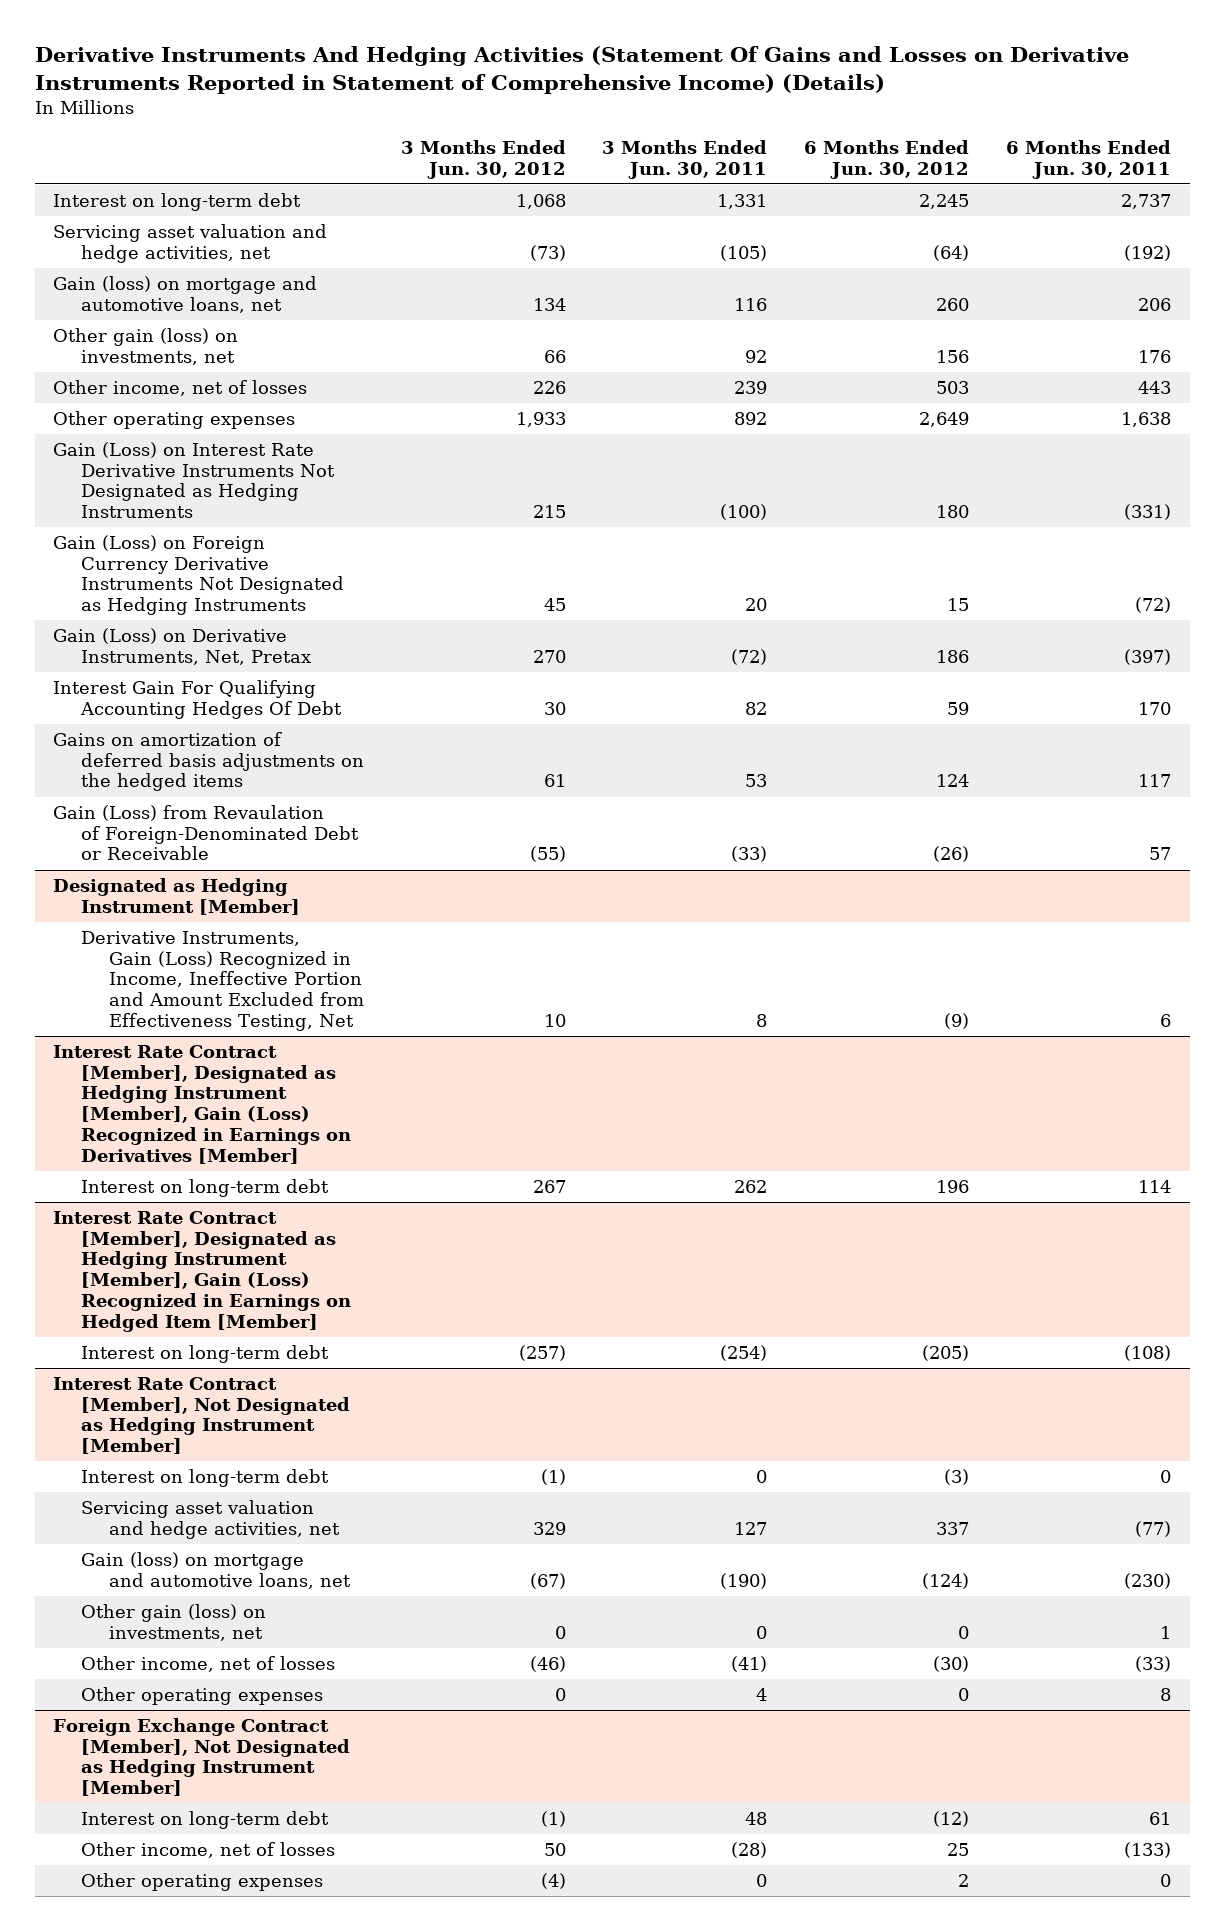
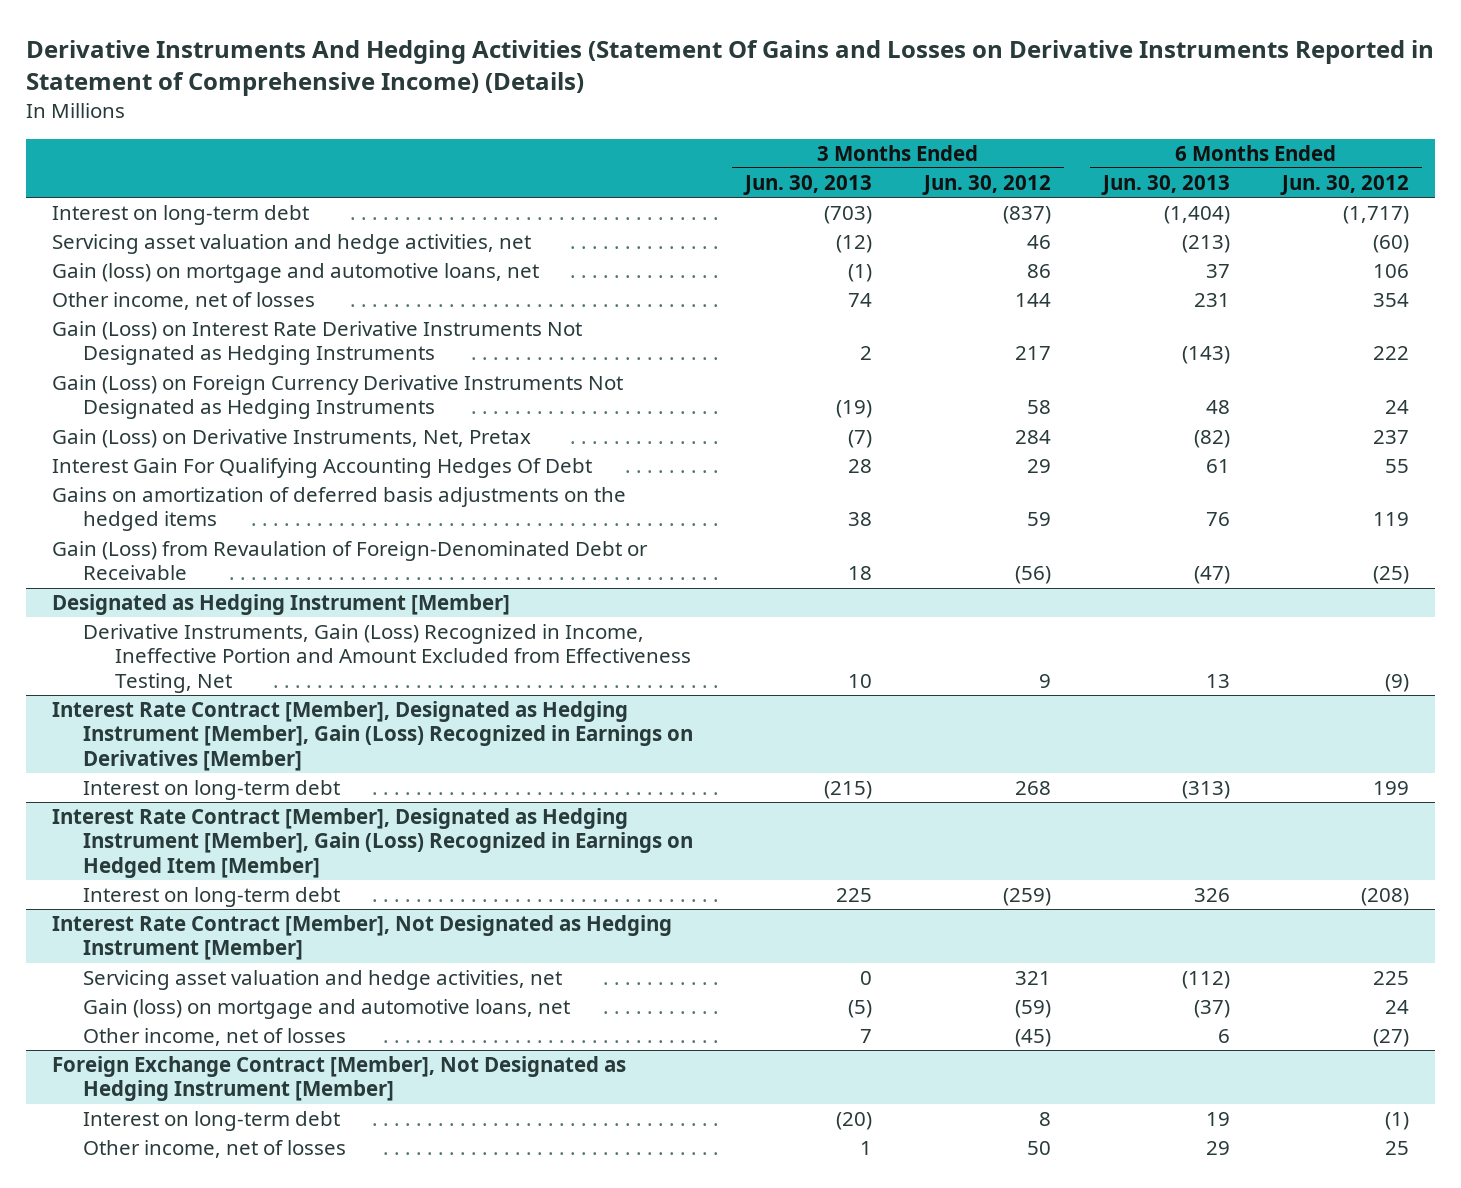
[602,139,768,179] 3 Months Ended Jun. 30, 2011 -> none
[1006,139,1172,179] 6 Months Ended Jun. 30, 2011 -> none
none -> [743,175,873,196] Jun. 30, 2013
none -> [1101,175,1231,196] Jun. 30, 2013
[52,328,238,365] Other gain (loss) on investments, net -> none
[52,411,295,430] Other operating expenses -> none
[515,194,566,210] 1,068 -> [1003,206,1052,225] (837)
[919,194,970,210] 2,245 -> [1343,206,1410,225] (1,717)
[529,244,566,261] (73) -> [1027,235,1052,250] 46
[933,244,970,261] (64) -> [1373,235,1410,254] (60)
[532,297,566,311] 134 -> [1027,264,1052,279] 86
[936,297,970,311] 260 -> [1373,264,1410,279] 106
[532,381,566,395] 226 -> [1015,293,1052,308] 144
[936,381,970,395] 503 -> [1373,293,1410,308] 354
[532,505,566,519] 215 -> [1015,346,1052,361] 217
[936,505,970,519] 180 -> [1373,346,1410,361] 222
[543,598,566,612] 45 -> [1027,400,1052,415] 58
[947,598,970,612] 15 -> [1385,400,1410,415] 24
[532,649,566,663] 270 -> [1015,430,1052,445] 284
[936,649,970,663] 186 -> [1373,430,1410,445] 237
[543,701,566,715] 30 -> [1027,459,1052,474] 29
[947,701,970,715] 59 -> [1385,459,1410,474] 55
[543,774,566,788] 61 -> [1027,512,1052,527] 59
[936,774,970,788] 124 -> [1373,512,1410,527] 119
[529,846,566,863] (55) -> [1015,566,1052,585] (56)
[933,846,970,863] (26) -> [1373,566,1410,585] (25)
[543,1013,566,1027] 10 -> [1039,673,1052,688] 9
[532,1180,566,1194] 267 -> [1015,781,1052,796] 268
[936,1180,970,1194] 196 -> [1373,781,1410,796] 199
[518,1345,566,1362] (257) -> [1003,888,1052,907] (259)
[922,1345,970,1362] (205) -> [1361,888,1410,907] (208)
[80,1469,329,1488] Interest on long-term debt -> none
[80,1604,266,1641] Other gain (loss) on investments, net -> none
[80,1687,323,1706] Other operating expenses -> none
[532,1521,566,1535] 329 -> [1015,971,1052,986] 321
[936,1521,970,1535] 337 -> [1373,971,1410,986] 225
[529,1572,566,1589] (67) -> [1015,1000,1052,1019] (59)
[922,1572,970,1589] (124) -> [1385,1000,1410,1015] 24
[529,1656,566,1673] (46) -> [1015,1029,1052,1048] (45)
[933,1656,970,1673] (30) -> [1373,1029,1410,1048] (27)
[540,1811,566,1828] (1) -> [1039,1112,1052,1127] 8
[933,1811,970,1828] (12) -> [1385,1112,1410,1131] (1)
[80,1873,323,1892] Other operating expenses -> none

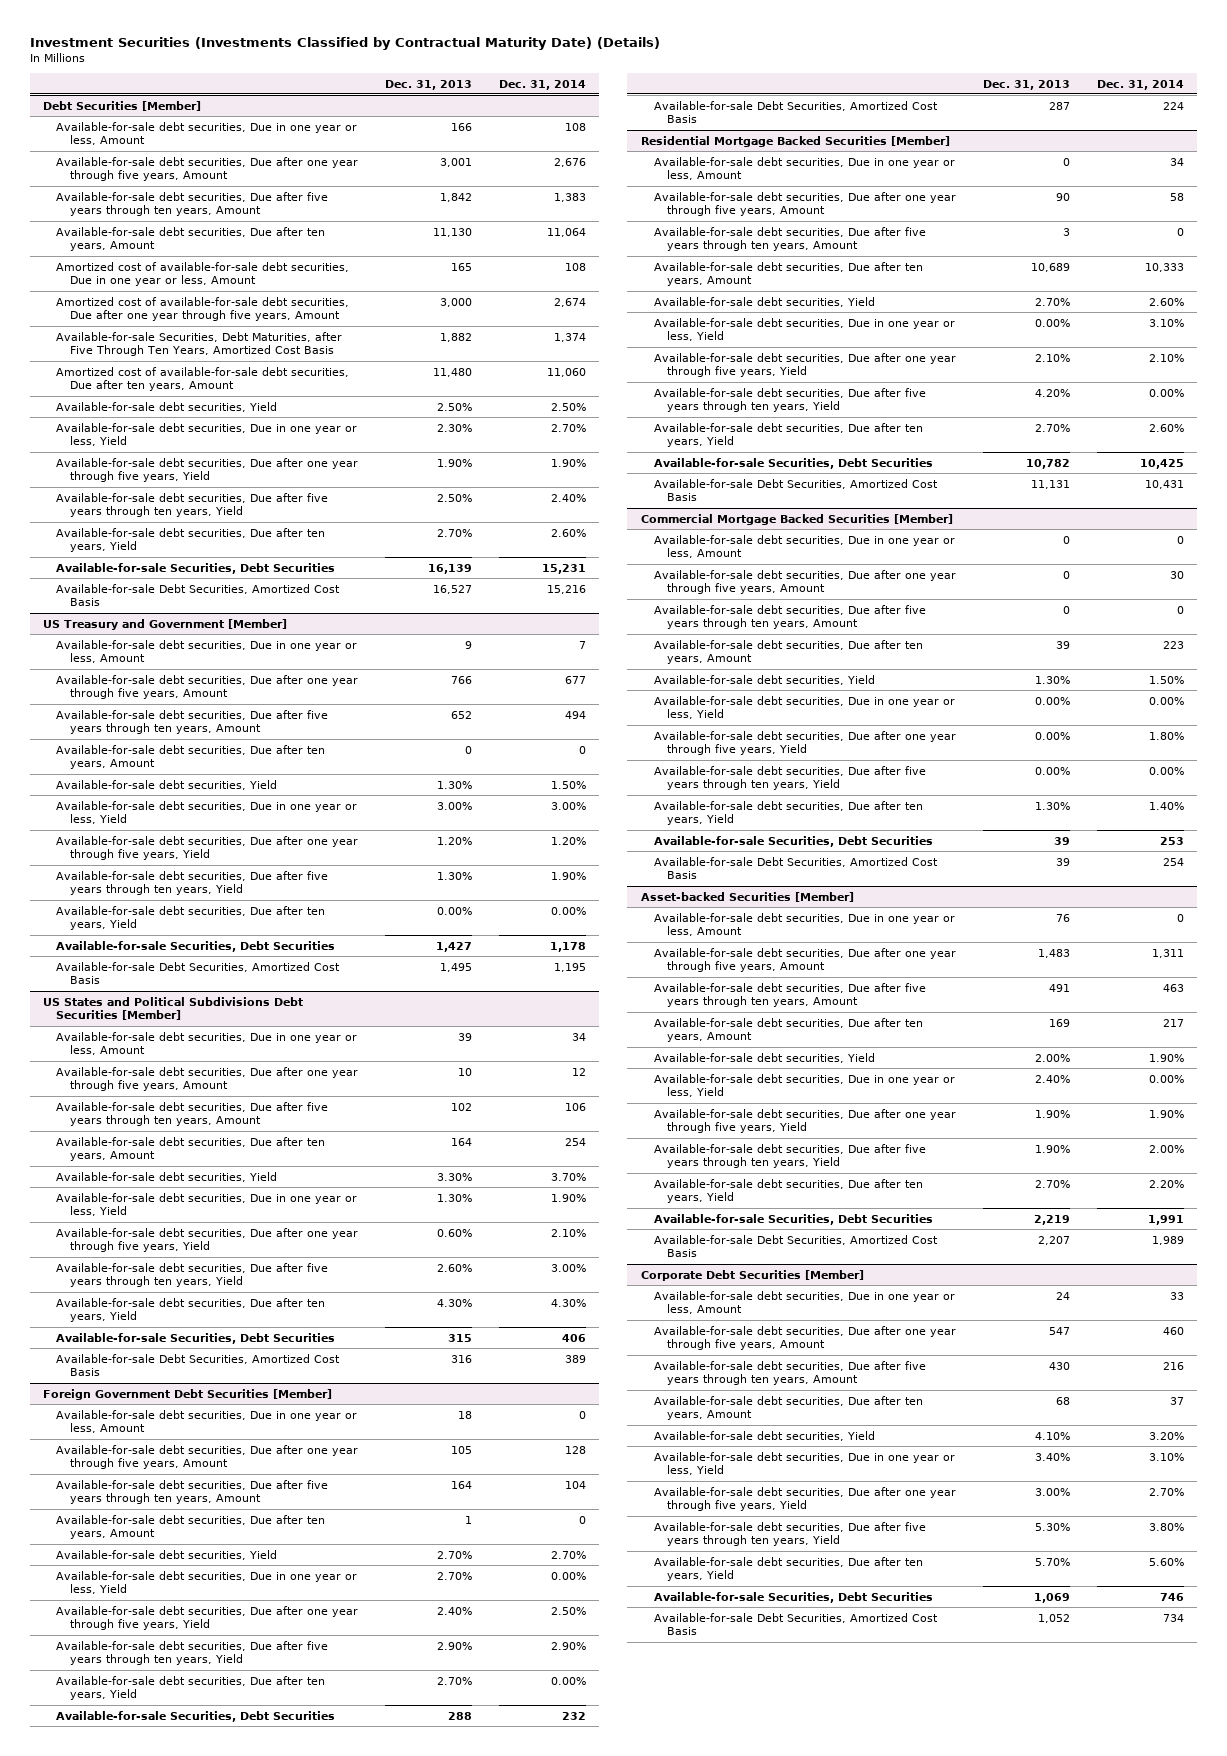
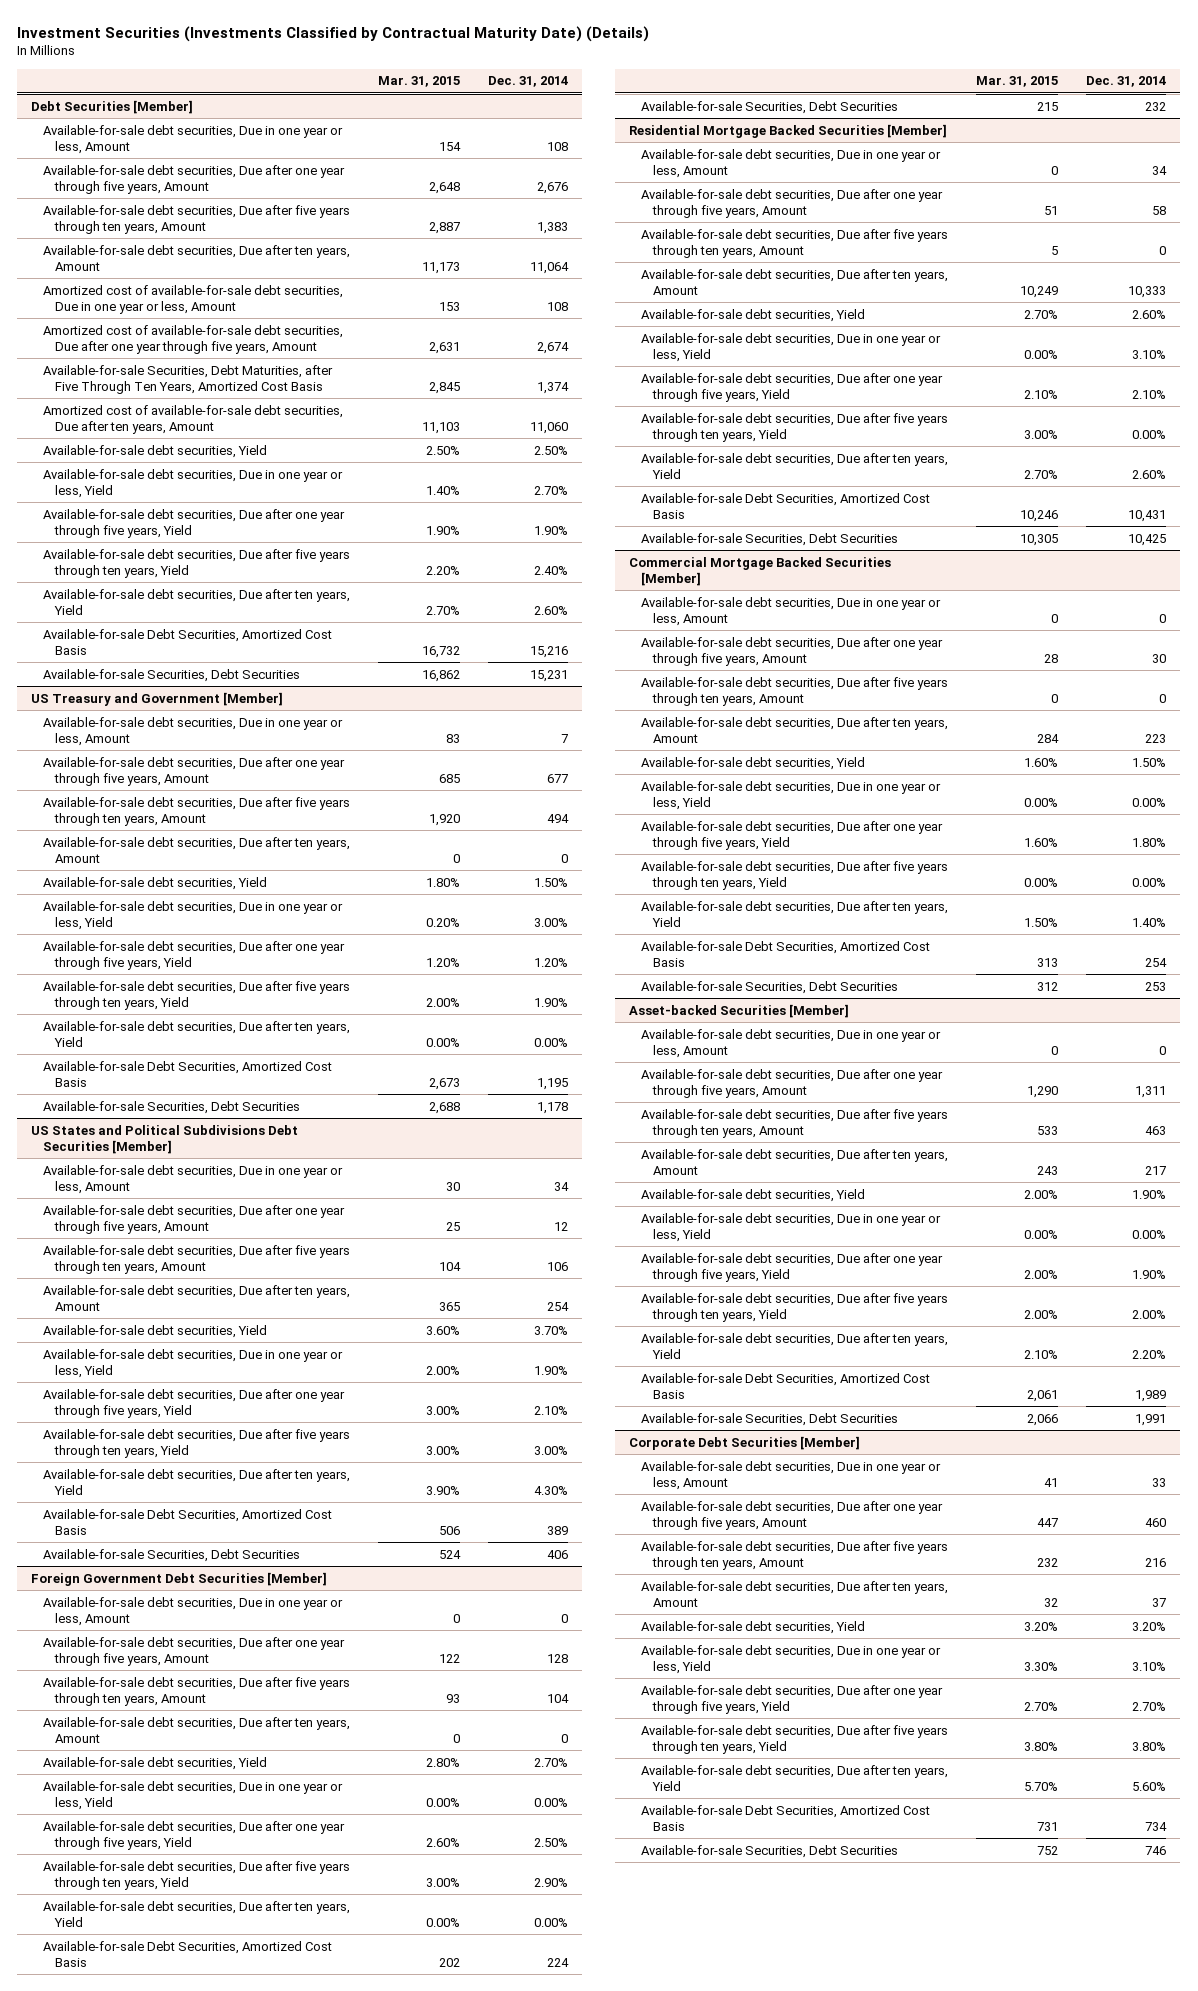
[385,79,473,90] Dec. 31, 2013 -> none
none -> [378,76,461,88] Mar. 31, 2015
[56,562,336,574] Available-for-sale Securities, Debt Securities -> [43,668,301,682] Available-for-sale Securities, Debt Securities
[56,940,336,952] Available-for-sale Securities, Debt Securities -> [43,1100,301,1114] Available-for-sale Securities, Debt Securities
[56,1332,336,1344] Available-for-sale Securities, Debt Securities -> [43,1548,301,1562] Available-for-sale Securities, Debt Securities
[56,1710,336,1722] Available-for-sale Securities, Debt Securities -> [641,100,899,114] Available-for-sale Securities, Debt Securities
[653,457,933,469] Available-for-sale Securities, Debt Securities -> [641,532,899,546] Available-for-sale Securities, Debt Securities
[653,835,933,847] Available-for-sale Securities, Debt Securities -> [641,980,899,994] Available-for-sale Securities, Debt Securities
[653,1213,933,1225] Available-for-sale Securities, Debt Securities -> [641,1412,899,1426] Available-for-sale Securities, Debt Securities
[653,1591,933,1603] Available-for-sale Securities, Debt Securities -> [641,1844,899,1858] Available-for-sale Securities, Debt Securities

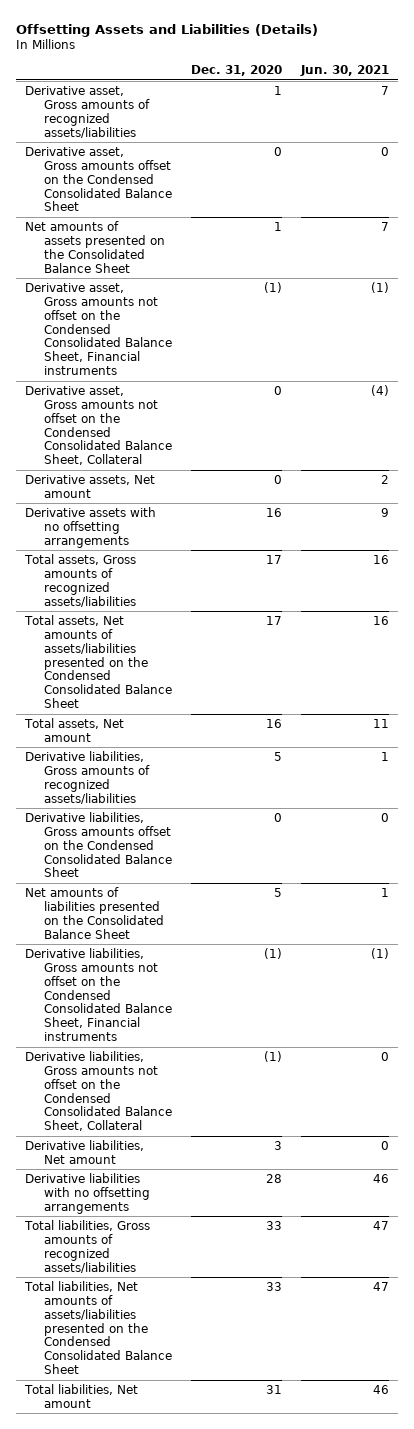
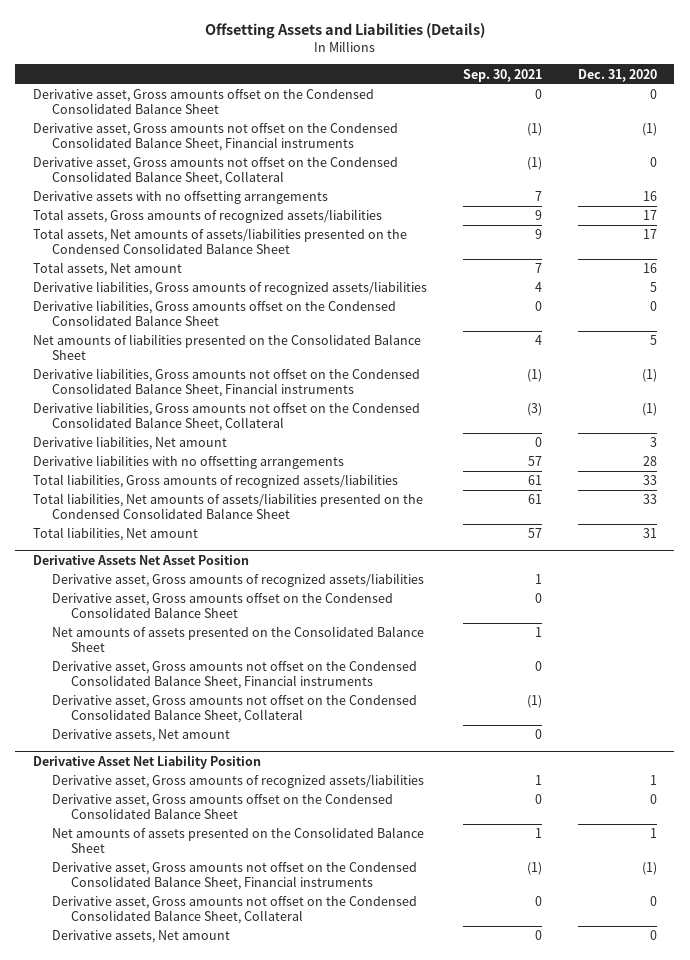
[299,65,389,77] Jun. 30, 2021 -> none
none -> [462,68,542,82] Sep. 30, 2021
[25,85,150,138] Derivative asset, Gross amounts of recognized assets/liabilities -> none
[25,220,165,273] Net amounts of assets presented on the Consolidated Balance Sheet -> none
[25,474,156,498] Derivative assets, Net amount -> none
none -> [33,554,250,565] Derivative Assets Net Asset Position
none -> [51,573,424,588] Derivative asset, Gross amounts of recognized assets/liabilities
none -> [51,593,393,619] Derivative asset, Gross amounts offset on the Condensed Consolidated Balance Sheet
none -> [51,626,424,653] Net amounts of assets presented on the Consolidated Balance Sheet
none -> [51,661,417,690] Derivative asset, Gross amounts not offset on the Condensed Consolidated Balance Sheet, Financial instruments
none -> [51,695,417,724] Derivative asset, Gross amounts not offset on the Condensed Consolidated Balance Sheet, Collateral
none -> [51,729,230,743] Derivative assets, Net amount
none -> [33,754,262,769] Derivative Asset Net Liability Position
none -> [51,774,424,789] Derivative asset, Gross amounts of recognized assets/liabilities
none -> [51,794,393,820] Derivative asset, Gross amounts offset on the Condensed Consolidated Balance Sheet
none -> [51,827,424,854] Net amounts of assets presented on the Consolidated Balance Sheet
none -> [51,862,417,891] Derivative asset, Gross amounts not offset on the Condensed Consolidated Balance Sheet, Financial instruments
none -> [51,896,417,925] Derivative asset, Gross amounts not offset on the Condensed Consolidated Balance Sheet, Collateral
none -> [51,930,230,944] Derivative assets, Net amount

